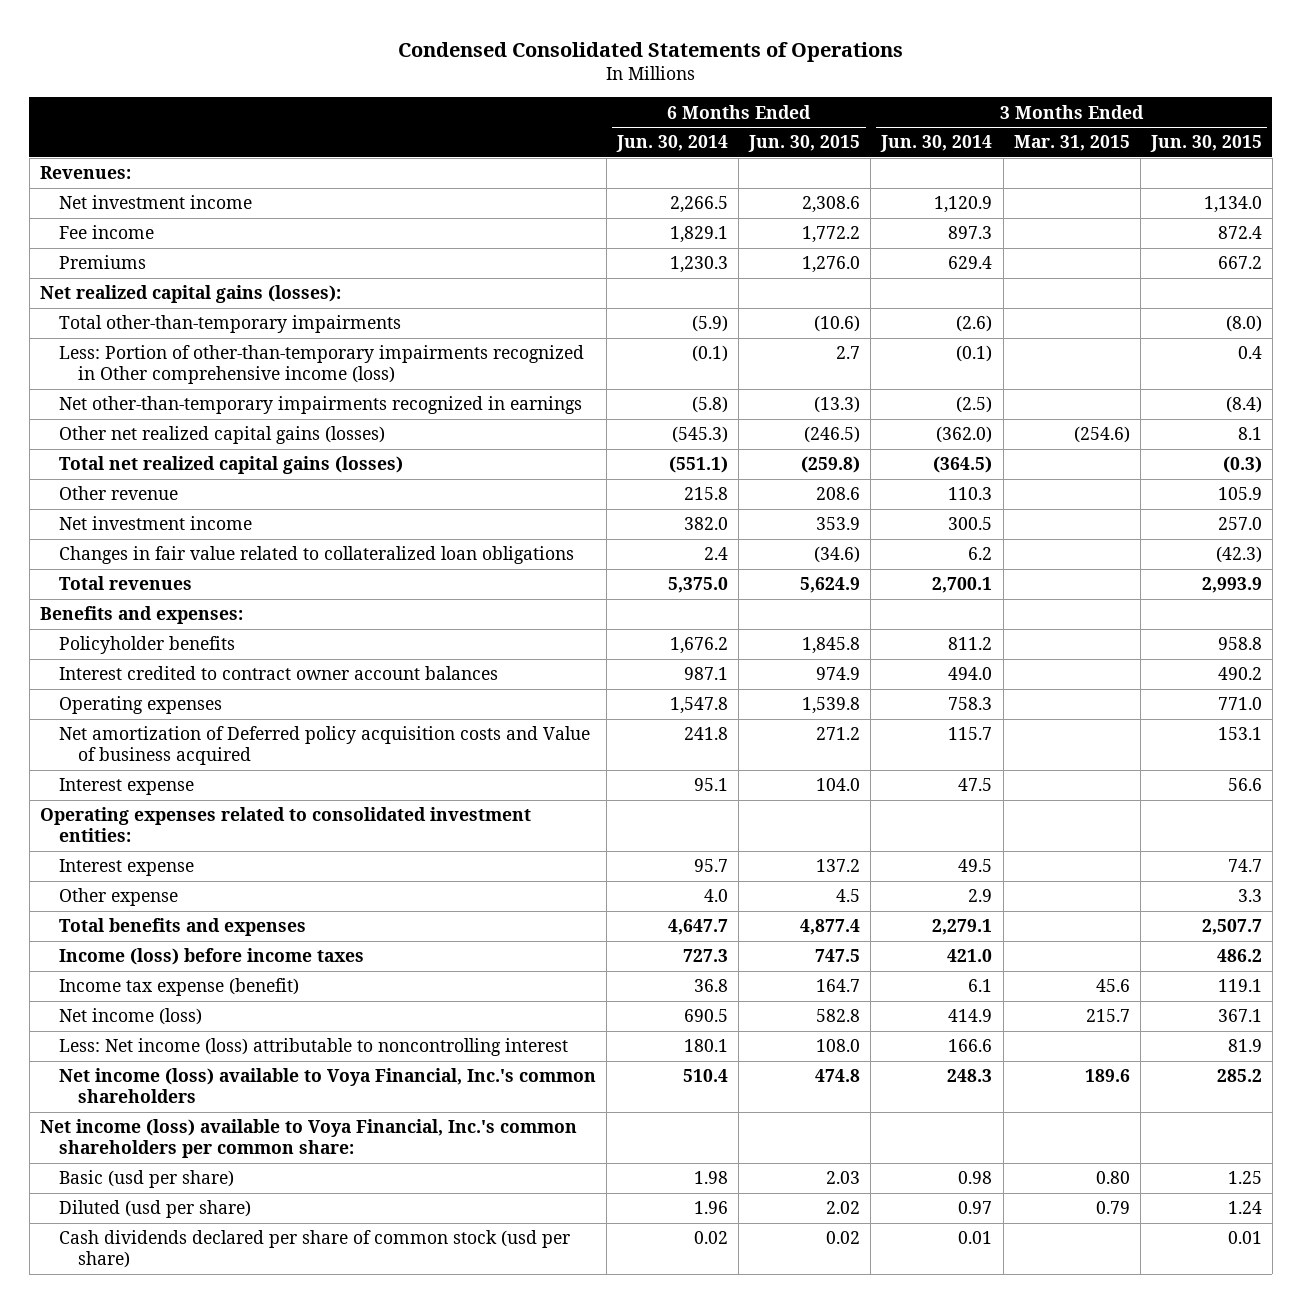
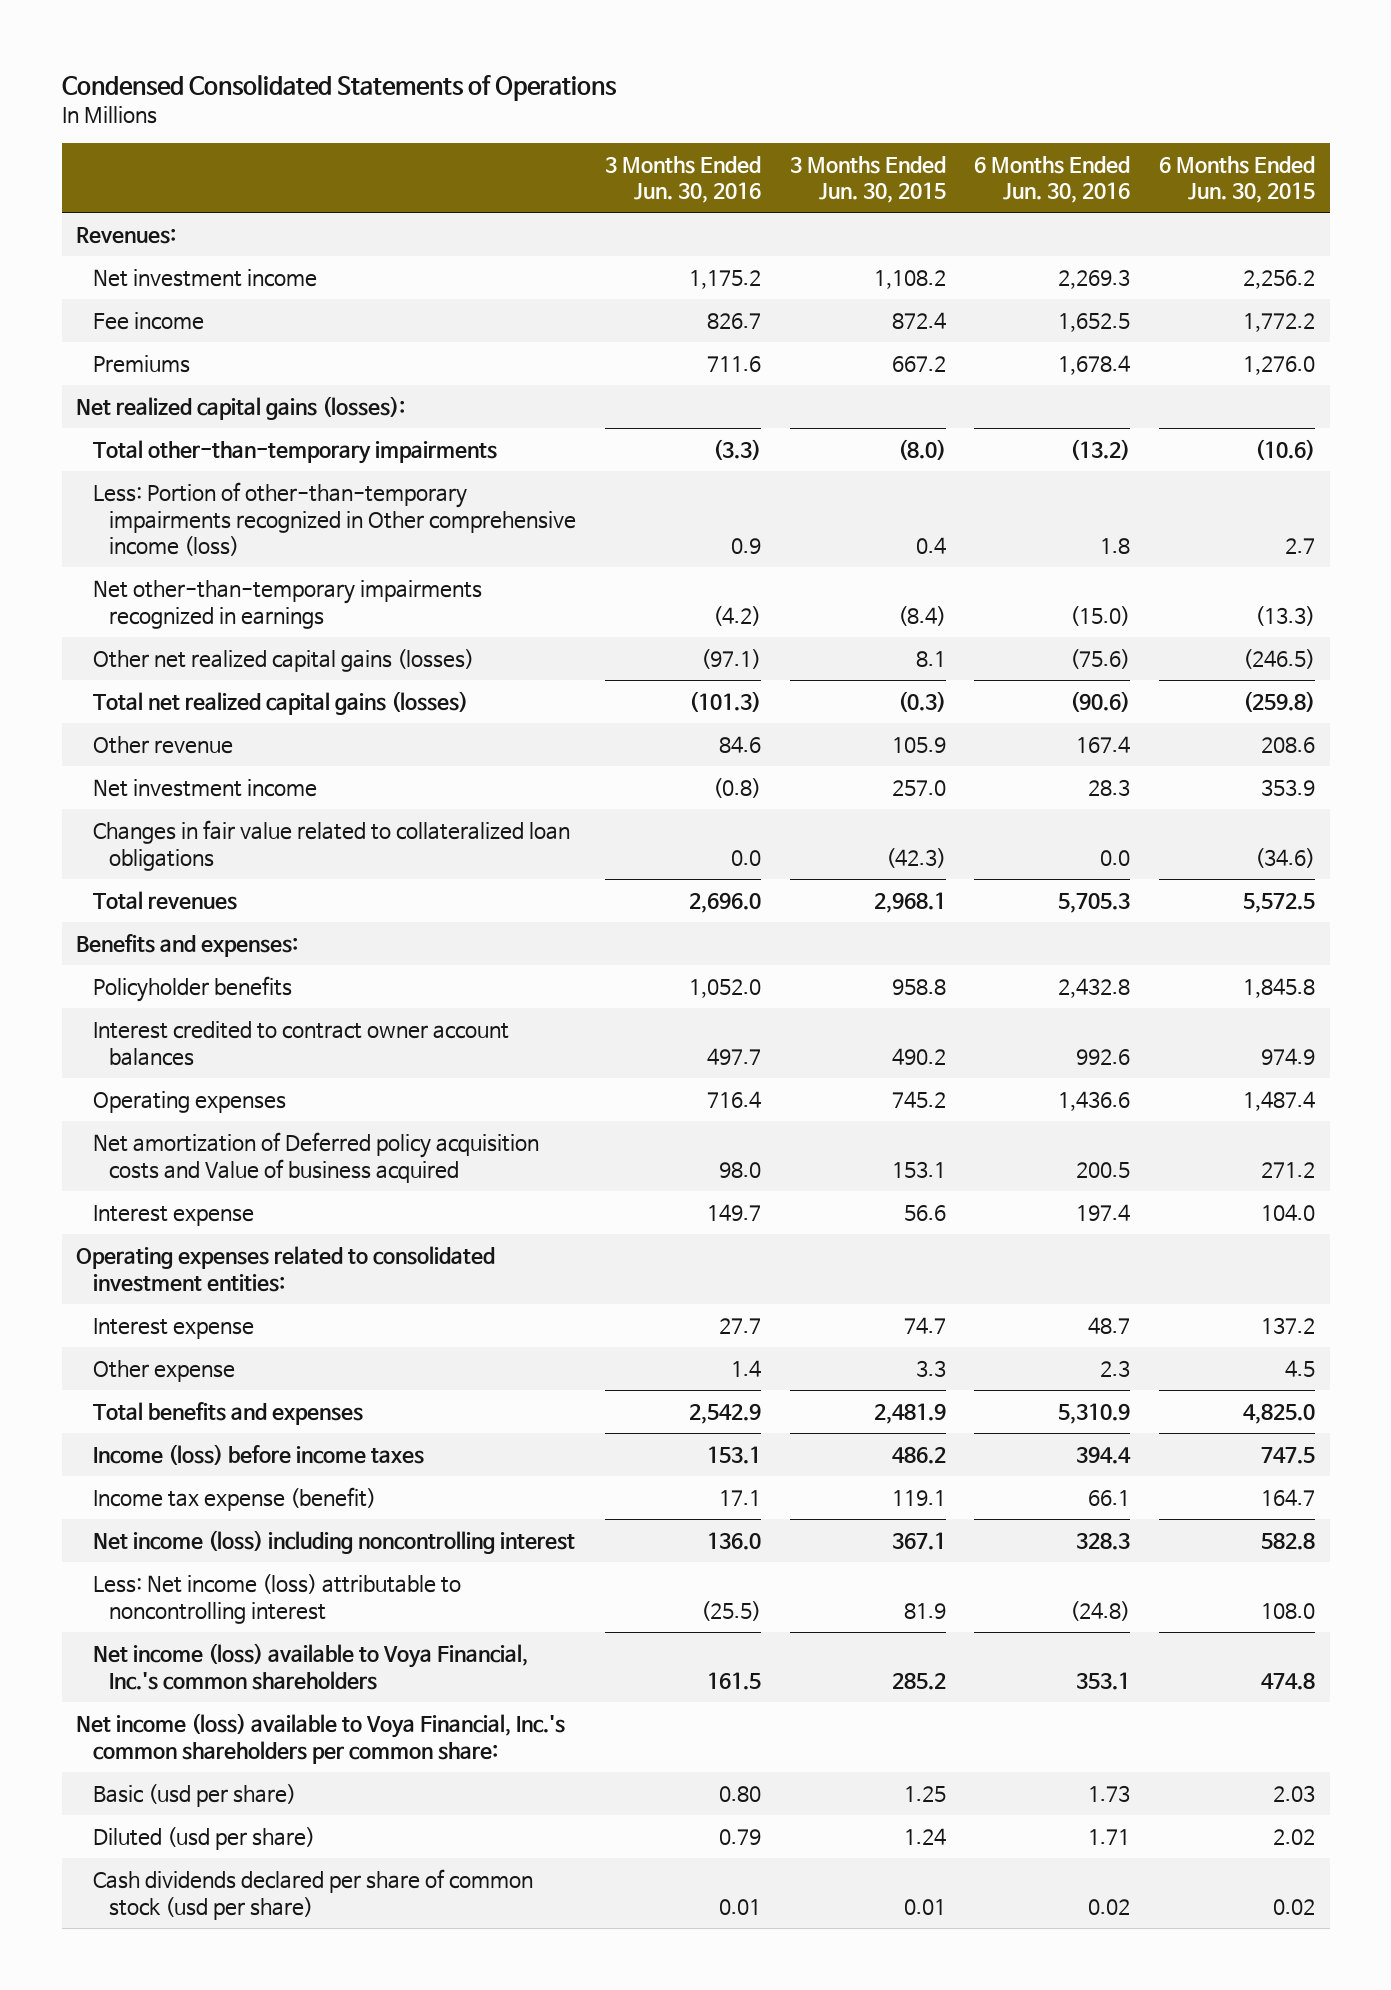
[616,135,729,153] Jun. 30, 2014 -> none
[880,135,993,153] Jun. 30, 2014 -> none
[1013,135,1130,152] Mar. 31, 2015 -> none
none -> [604,155,761,204] 3 Months Ended Jun. 30, 2016
none -> [974,155,1131,204] 6 Months Ended Jun. 30, 2016
[802,196,861,214] 2,308.6 -> [1243,269,1316,289] 2,256.2
[1203,196,1262,214] 1,134.0 -> [873,269,946,289] 1,108.2
[800,577,861,594] 5,624.9 -> [1243,892,1316,913] 5,572.5
[1201,577,1262,594] 2,993.9 -> [873,891,946,913] 2,968.1
[802,697,861,715] 1,539.8 -> [1243,1090,1316,1111] 1,487.4
[1217,697,1262,711] 771.0 -> [891,1090,946,1108] 745.2
[800,919,861,936] 4,877.4 -> [1243,1402,1316,1424] 4,825.0
[1201,919,1262,936] 2,507.7 -> [873,1402,946,1424] 2,481.9
[58,1008,202,1026] Net income (loss) -> [92,1529,575,1554] Net income (loss) including noncontrolling interest

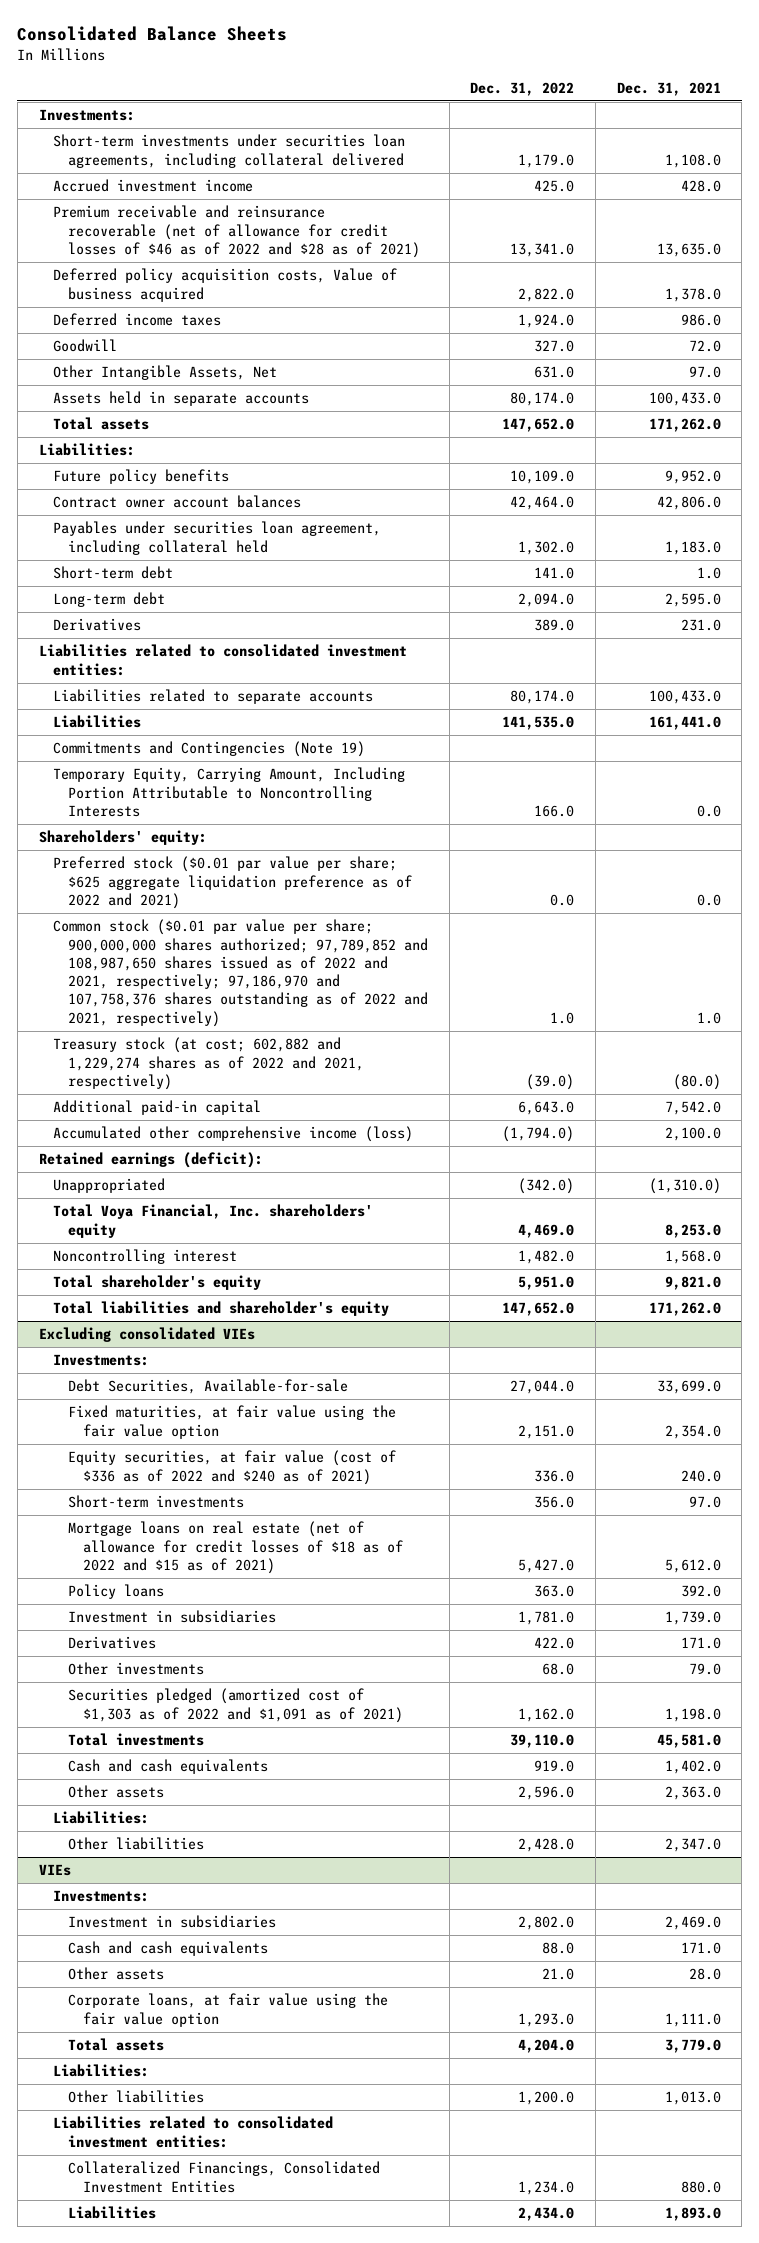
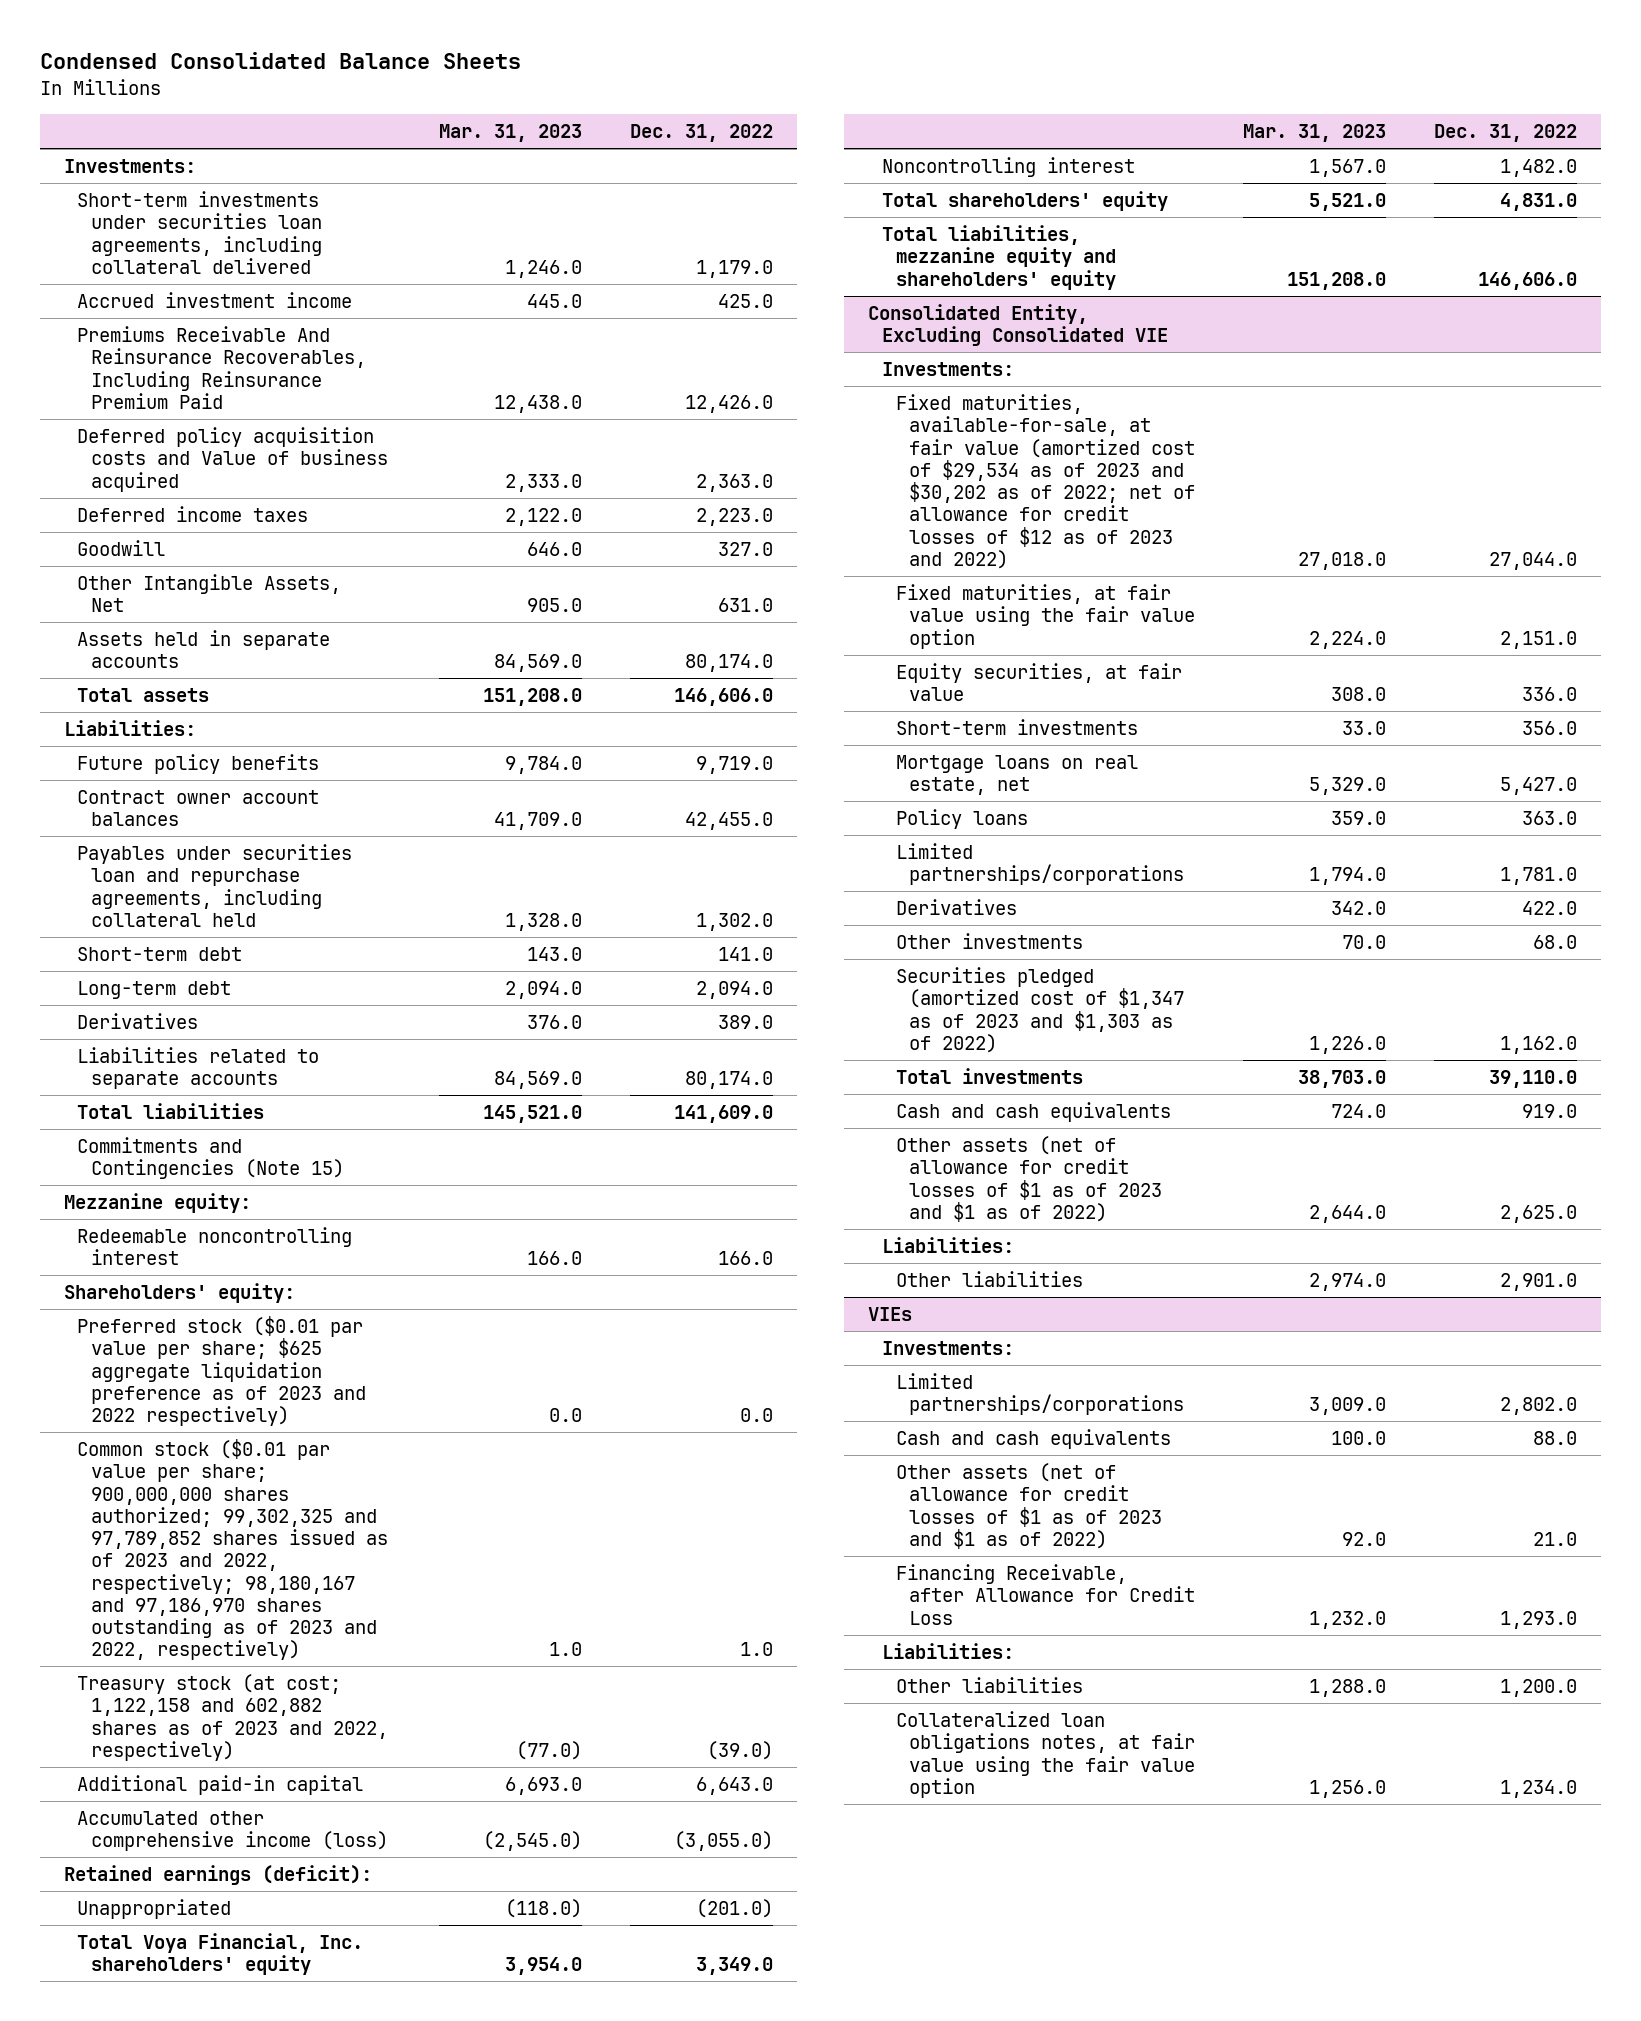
[17,26,288,42] Consolidated Balance Sheets -> [39,52,521,70] Condensed Consolidated Balance Sheets
[616,81,721,96] Dec. 31, 2021 -> none
none -> [438,124,582,143] Mar. 31, 2023
[53,205,421,258] Premium receivable and reinsurance recoverable (net of allowance for credit losses of $46 as of 2022 and $28 as of 2021) -> [77,326,367,409] Premiums Receivable And Reinsurance Recoverables, Including Reinsurance Premium Paid
[510,242,575,257] 13,341.0 -> [684,394,773,413] 12,426.0
[53,268,398,302] Deferred policy acquisition costs, Value of business acquired -> [77,427,389,492] Deferred policy acquisition costs and Value of business acquired
[518,287,575,302] 2,822.0 -> [695,473,773,492] 2,363.0
[518,314,575,329] 1,924.0 -> [695,508,773,527] 2,223.0
[502,418,575,433] 147,652.0 -> [673,688,773,707] 146,606.0
[510,470,575,485] 10,109.0 -> [695,756,773,775] 9,719.0
[510,496,575,511] 42,464.0 -> [684,812,773,831] 42,455.0
[53,521,382,555] Payables under securities loan agreement, including collateral held -> [77,844,353,927] Payables under securities loan and repurchase agreements, including collateral held
[38,644,407,676] Liabilities related to consolidated investment entities: -> none
[53,715,142,729] Liabilities -> [77,1103,265,1120] Total liabilities
[502,716,575,731] 141,535.0 -> [673,1105,773,1124] 141,609.0
[53,741,366,758] Commitments and Contingencies (Note 19) -> [77,1137,345,1180] Commitments and Contingencies (Note 15)
none -> [63,1193,251,1214] Mezzanine equity:
[53,767,406,817] Temporary Equity, Carrying Amount, Including Portion Attributable to Noncontrolling Interests -> [77,1227,353,1266] Redeemable noncontrolling interest
[53,856,413,909] Preferred stock ($0.01 par value per share; $625 aggregate liquidation preference as of 2022 and 2021) -> [77,1316,367,1427] Preferred stock ($0.01 par value per share; $625 aggregate liquidation preference as of 2023 and 2022 respectively)
[53,919,429,1027] Common stock ($0.01 par value per share; 900,000,000 shares authorized; 97,789,852 and 108,987,650 shares issued as of 2022 and 2021, respectively; 97,186,970 and 107,758,376 shares outstanding as of 2022 and 2021, respectively) -> [77,1439,389,1661] Common stock ($0.01 par value per share; 900,000,000 shares authorized; 99,302,325 and 97,789,852 shares issued as of 2023 and 2022, respectively; 98,180,167 and 97,186,970 shares outstanding as of 2023 and 2022, respectively)
[53,1037,365,1090] Treasury stock (at cost; 602,882 and 1,229,274 shares as of 2022 and 2021, respectively) -> [77,1674,389,1761] Treasury stock (at cost; 1,122,158 and 602,882 shares as of 2023 and 2022, respectively)
[502,1126,575,1143] (1,794.0) -> [673,1831,773,1852] (3,055.0)
[518,1178,575,1195] (342.0) -> [695,1899,773,1919] (201.0)
[518,1223,575,1238] 4,469.0 -> [695,1957,773,1976] 3,349.0
[53,1275,262,1291] Total shareholder's equity -> [881,191,1168,212] Total shareholders' equity
[518,1276,575,1291] 5,951.0 -> [1500,193,1578,212] 4,831.0
[53,1301,390,1317] Total liabilities and shareholder's equity -> [881,225,1116,290] Total liabilities, mezzanine equity and shareholders' equity
[502,1302,575,1317] 147,652.0 -> [1478,271,1578,290] 146,606.0
[38,1327,255,1343] Excluding consolidated VIEs -> [868,304,1168,347] Consolidated Entity, Excluding Consolidated VIE
[68,1379,349,1395] Debt Securities, Available-for-sale -> [895,394,1196,569] Fixed maturities, available-for-sale, at fair value (amortized cost of $29,534 as of 2023 and $30,202 as of 2022; net of allowance for credit losses of $12 as of 2023 and 2022)
[68,1450,397,1485] Equity securities, at fair value (cost of $336 as of 2022 and $240 as of 2021) -> [895,663,1182,702] Equity securities, at fair value
[68,1521,403,1574] Mortgage loans on real estate (net of allowance for credit losses of $18 as of 2022 and $15 as of 2021) -> [895,755,1138,796] Mortgage loans on real estate, net
[68,1610,277,1624] Investment in subsidiaries -> [895,843,1185,886] Limited partnerships/corporations
[68,1688,403,1723] Securities pledged (amortized cost of $1,303 as of 2022 and $1,091 as of 2021) -> [895,967,1185,1053] Securities pledged (amortized cost of $1,347 as of 2023 and $1,303 as of 2022)
[68,1785,165,1799] Other assets -> none
none -> [895,1136,1163,1222] Other assets (net of allowance for credit losses of $1 as of 2023 and $1 as of 2022)
[518,1838,575,1853] 2,428.0 -> [1500,1273,1578,1292] 2,901.0
[68,1915,277,1929] Investment in subsidiaries -> [895,1373,1185,1416] Limited partnerships/corporations
[68,2038,165,2052] Total assets -> none
[68,1967,165,1981] Other assets -> [895,1463,1163,1549] Other assets (net of allowance for credit losses of $1 as of 2023 and $1 as of 2022)
[68,1993,389,2027] Corporate loans, at fair value using the fair value option -> [895,1564,1196,1625] Financing Receivable, after Allowance for Credit Loss
[53,2116,334,2148] Liabilities related to consolidated investment entities: -> none
[68,2206,157,2220] Liabilities -> none
[68,2161,381,2193] Collateralized Financings, Consolidated Investment Entities -> [895,1711,1196,1798] Collateralized loan obligations notes, at fair value using the fair value option

